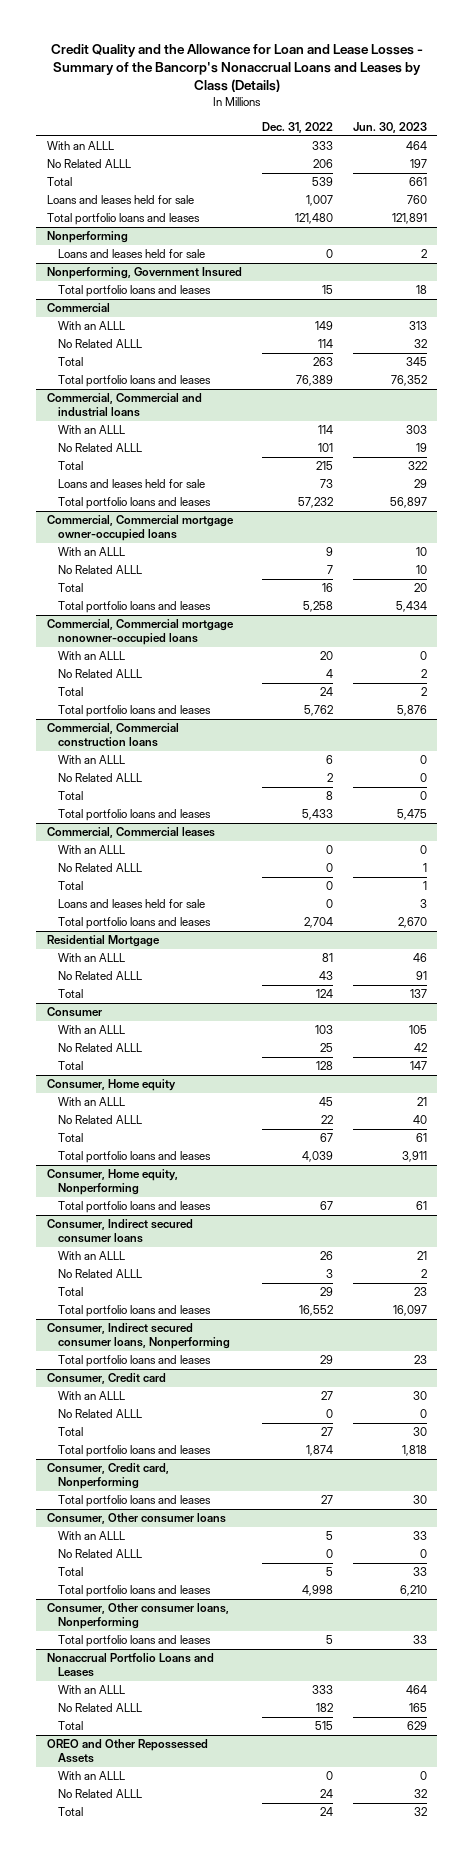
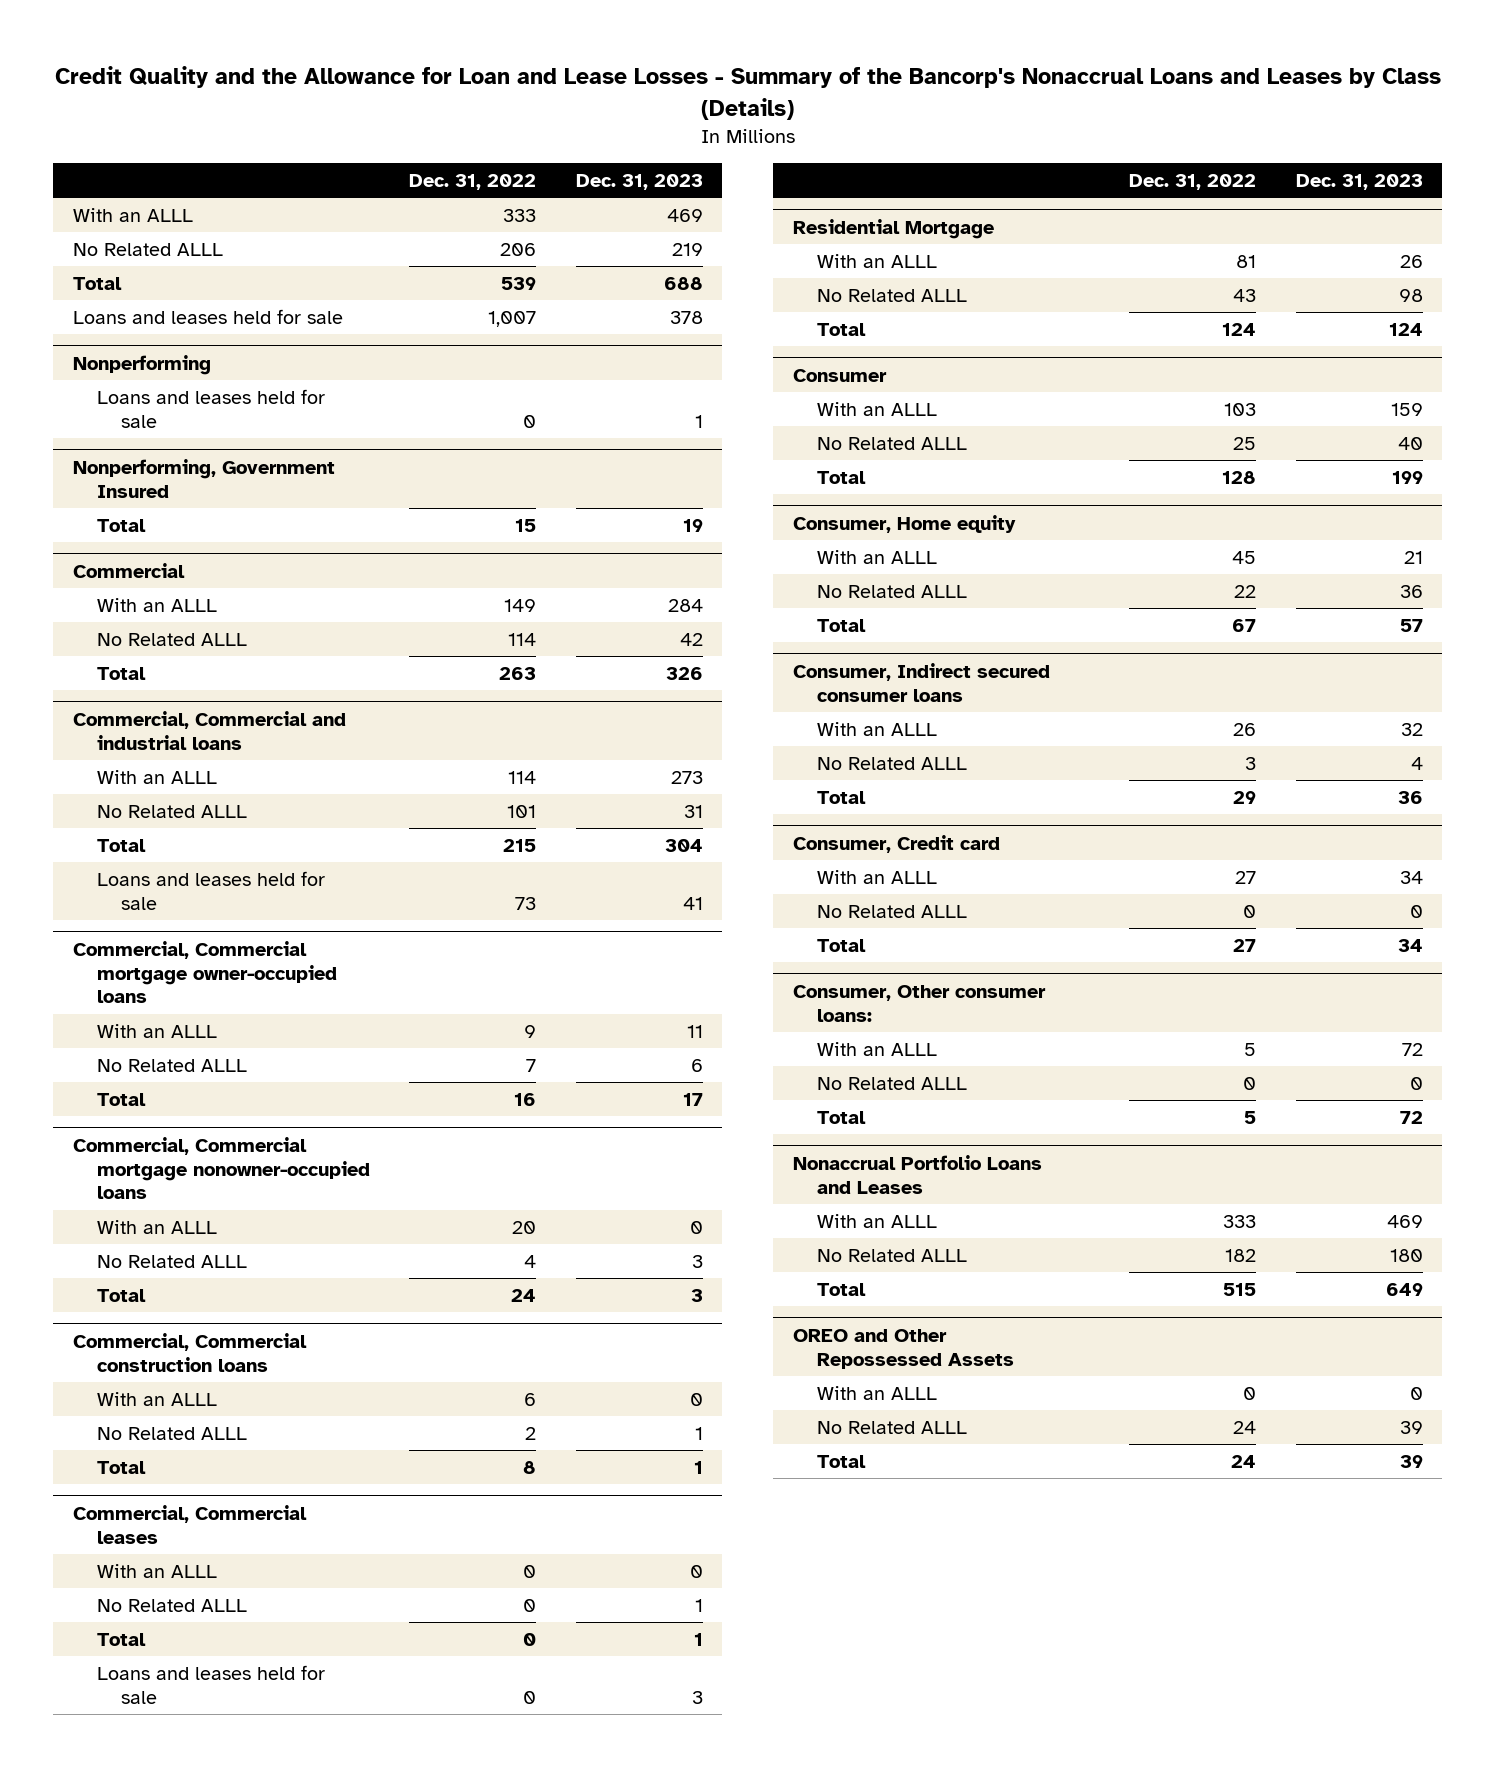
[353,121,428,133] Jun. 30, 2023 -> none
none -> [575,173,703,190] Dec. 31, 2023
[46,213,200,226] Total portfolio loans and leases -> none
[58,285,212,298] Total portfolio loans and leases -> none
none -> [97,518,147,532] Total
[58,375,212,388] Total portfolio loans and leases -> none
[58,497,212,510] Total portfolio loans and leases -> none
[58,601,212,614] Total portfolio loans and leases -> none
[58,705,212,718] Total portfolio loans and leases -> none
[58,809,212,822] Total portfolio loans and leases -> none
[58,917,212,930] Total portfolio loans and leases -> none
[58,1151,212,1164] Total portfolio loans and leases -> none
[46,1169,178,1195] Consumer, Home equity, Nonperforming -> none
[58,1201,212,1214] Total portfolio loans and leases -> none
[58,1305,212,1318] Total portfolio loans and leases -> none
[46,1323,231,1349] Consumer, Indirect secured consumer loans, Nonperforming -> none
[58,1355,212,1368] Total portfolio loans and leases -> none
[58,1445,212,1458] Total portfolio loans and leases -> none
[46,1463,169,1489] Consumer, Credit card, Nonperforming -> none
[58,1495,212,1508] Total portfolio loans and leases -> none
[46,1513,226,1525] Consumer, Other consumer loans -> [792,984,1046,1022] Consumer, Other consumer loans:
[58,1585,212,1598] Total portfolio loans and leases -> none
[46,1603,229,1629] Consumer, Other consumer loans, Nonperforming -> none
[58,1635,212,1648] Total portfolio loans and leases -> none

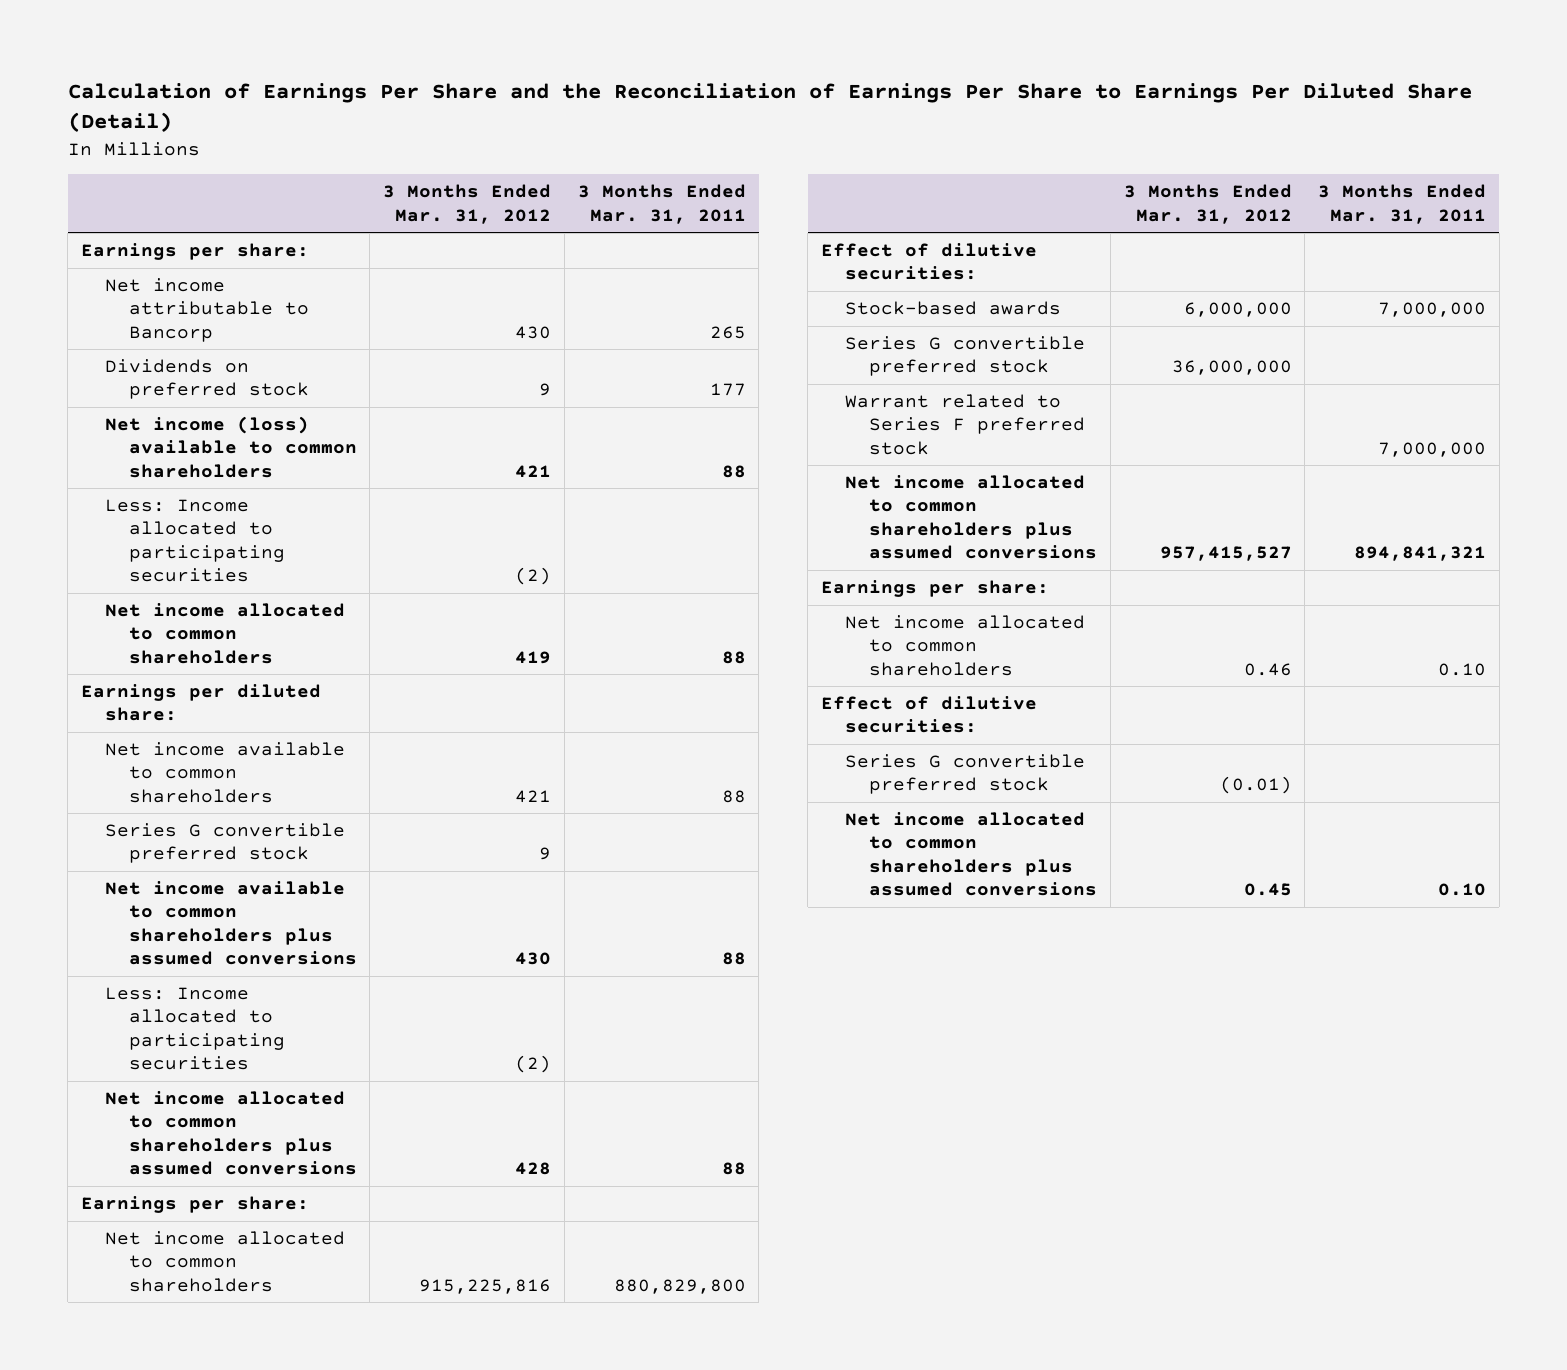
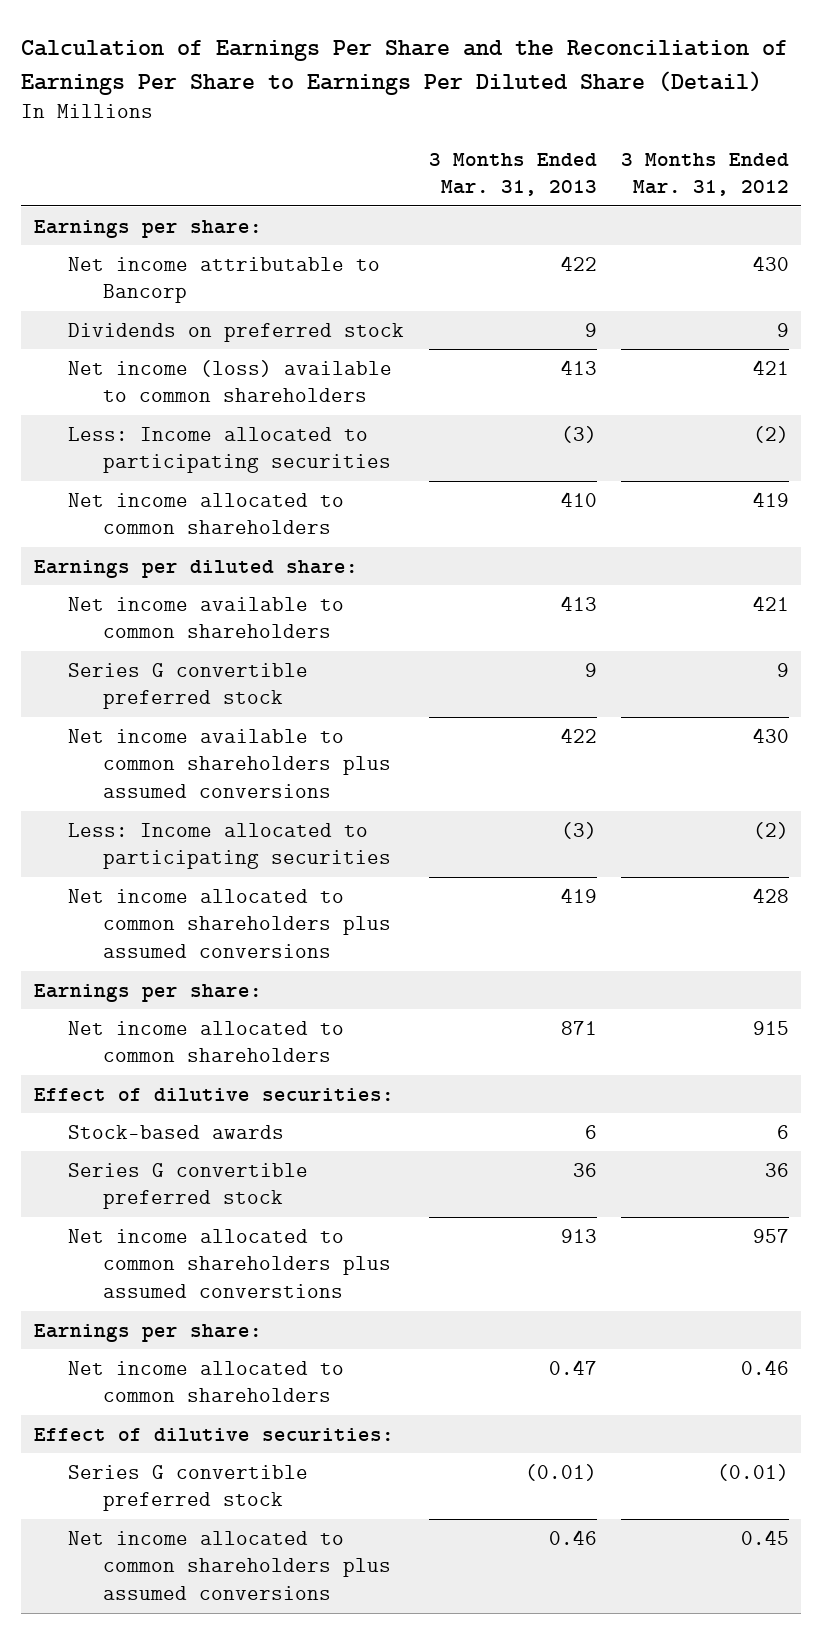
[577,184,746,224] 3 Months Ended Mar. 31, 2011 -> none
none -> [428,152,597,197] 3 Months Ended Mar. 31, 2013
[419,1278,552,1294] 915,225,816 -> [752,1020,789,1035] 915
[845,394,1085,455] Warrant related to Series F preferred stock -> none
[1183,302,1292,318] 6,000,000 -> [776,1124,789,1139] 6
[1171,360,1292,376] 36,000,000 -> [764,1162,789,1177] 36
[845,475,1097,559] Net income allocated to common shareholders plus assumed conversions -> [68,1228,391,1298] Net income allocated to common shareholders plus assumed converstions
[1159,545,1292,561] 957,415,527 -> [752,1228,789,1243] 957

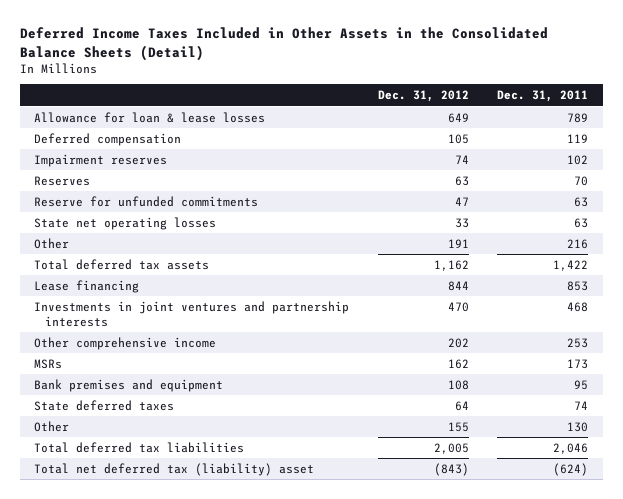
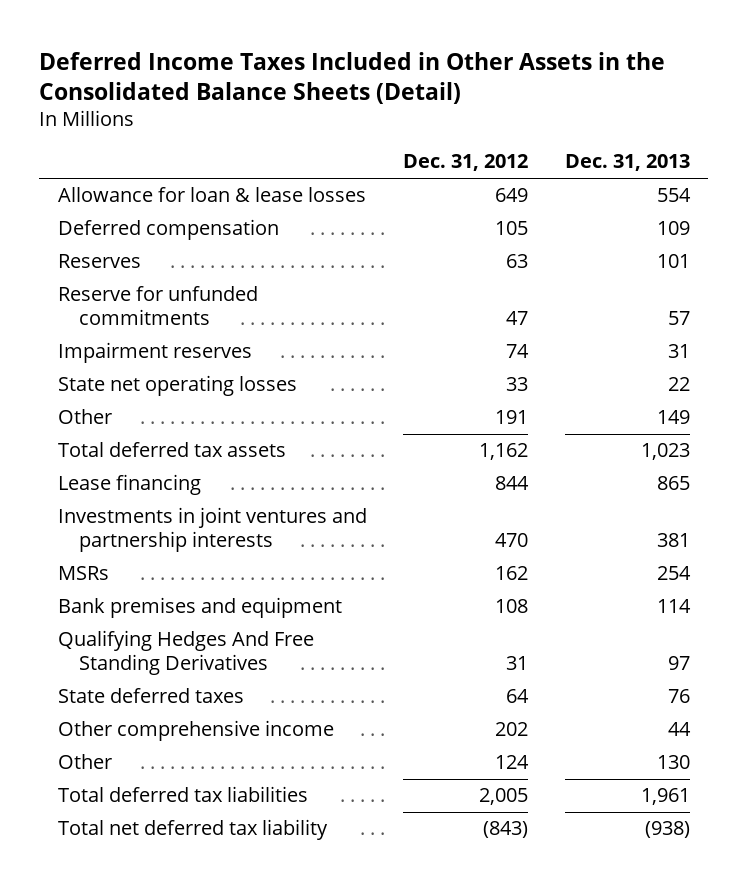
[497,90,589,103] Dec. 31, 2011 -> none
none -> [565,154,691,172] Dec. 31, 2013
[34,153,168,167] Impairment reserves -> [57,342,252,364] Impairment reserves
none -> [57,630,314,676] Qualifying Hedges And Free Standing Derivatives
[34,336,217,350] Other comprehensive income -> [57,720,334,742] Other comprehensive income
[447,421,469,432] 155 -> [495,755,530,770] 124
[34,462,315,476] Total net deferred tax (liability) asset -> [57,819,328,841] Total net deferred tax liability

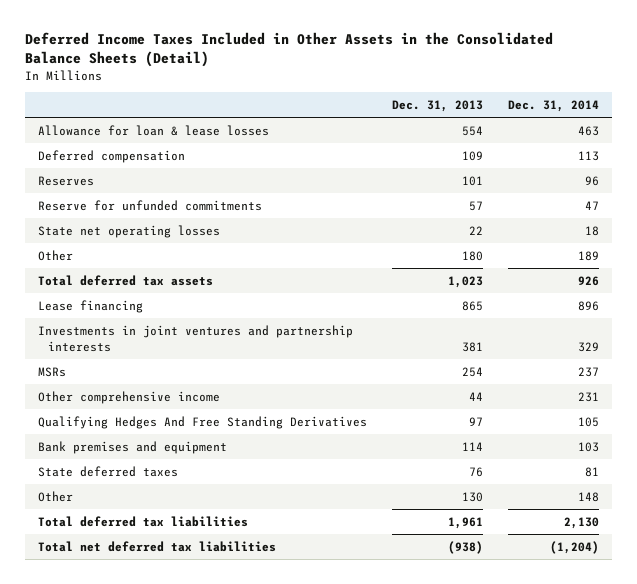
[403,154,529,172] Dec. 31, 2012 -> none
none -> [508,99,600,112] Dec. 31, 2014
[57,342,252,364] Impairment reserves -> none
[657,410,691,425] 149 -> [461,250,483,261] 180
[57,720,334,742] Other comprehensive income -> [37,390,220,404] Other comprehensive income
[57,597,342,619] Bank premises and equipment -> [37,440,227,454] Bank premises and equipment
[57,819,328,841] Total net deferred tax liability -> [37,540,276,552] Total net deferred tax liabilities

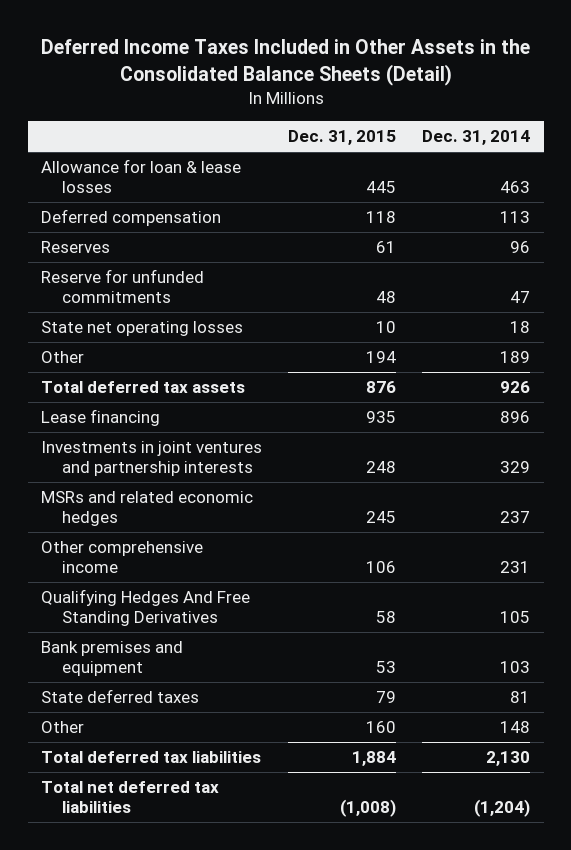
[391,99,483,112] Dec. 31, 2013 -> none
none -> [288,130,397,146] Dec. 31, 2015
[37,366,66,377] MSRs -> [41,491,254,526] MSRs and related economic hedges

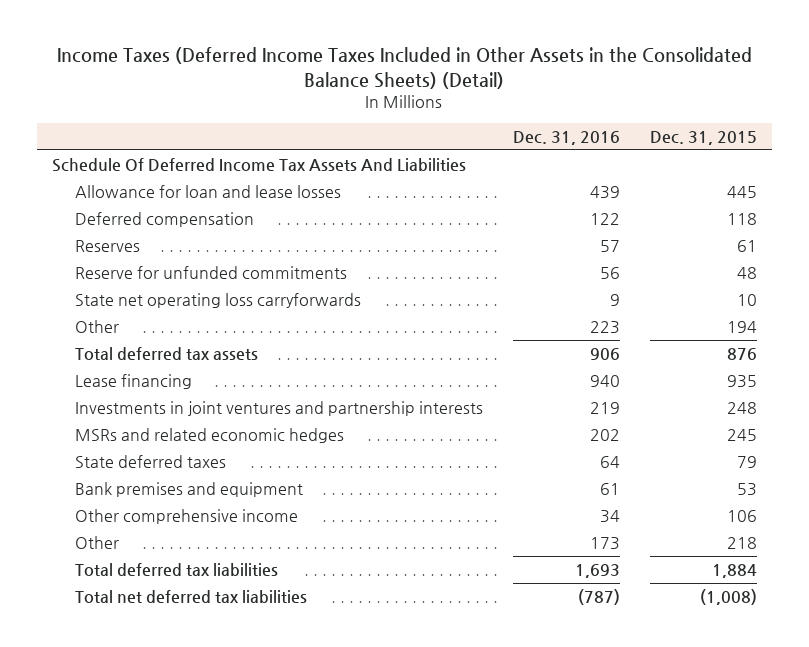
[40,39,530,86] Deferred Income Taxes Included in Other Assets in the Consolidated Balance Sheets (Detail) -> [57,47,753,89] Income Taxes (Deferred Income Taxes Included in Other Assets in the Consolidated Balance Sheets) (Detail)
[422,130,531,146] Dec. 31, 2014 -> none
none -> [513,130,621,145] Dec. 31, 2016
none -> [51,158,466,173] Schedule Of Deferred Income Tax Assets And Liabilities
[41,159,242,193] Allowance for loan & lease losses -> [75,185,342,199] Allowance for loan and lease losses
[41,321,244,337] State net operating losses -> [75,293,362,309] State net operating loss carryforwards
[41,589,251,626] Qualifying Hedges And Free Standing Derivatives -> none
[41,641,184,676] Bank premises and equipment -> [75,482,304,498] Bank premises and equipment
[41,541,204,573] Other comprehensive income -> [75,509,299,525] Other comprehensive income
[366,721,397,734] 160 -> [727,537,758,550] 218

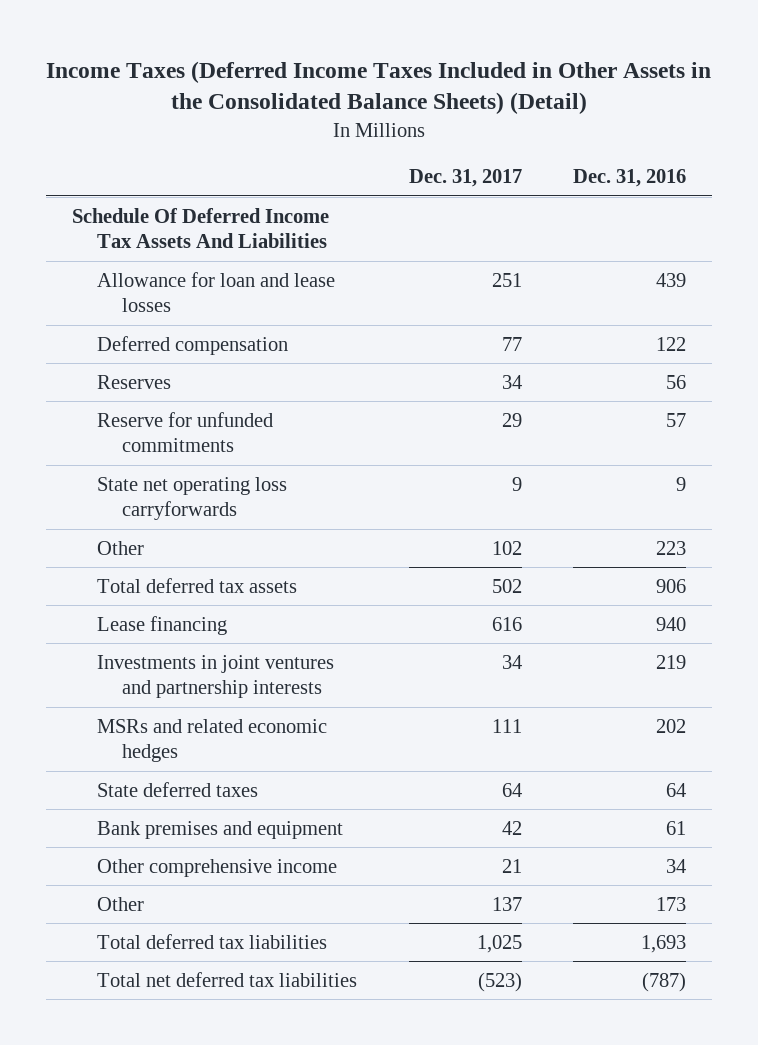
[650,130,758,145] Dec. 31, 2015 -> none
none -> [408,169,522,188] Dec. 31, 2017
[600,240,621,253] 57 -> [666,374,687,389] 56
[600,267,621,280] 56 -> [666,412,687,427] 57

